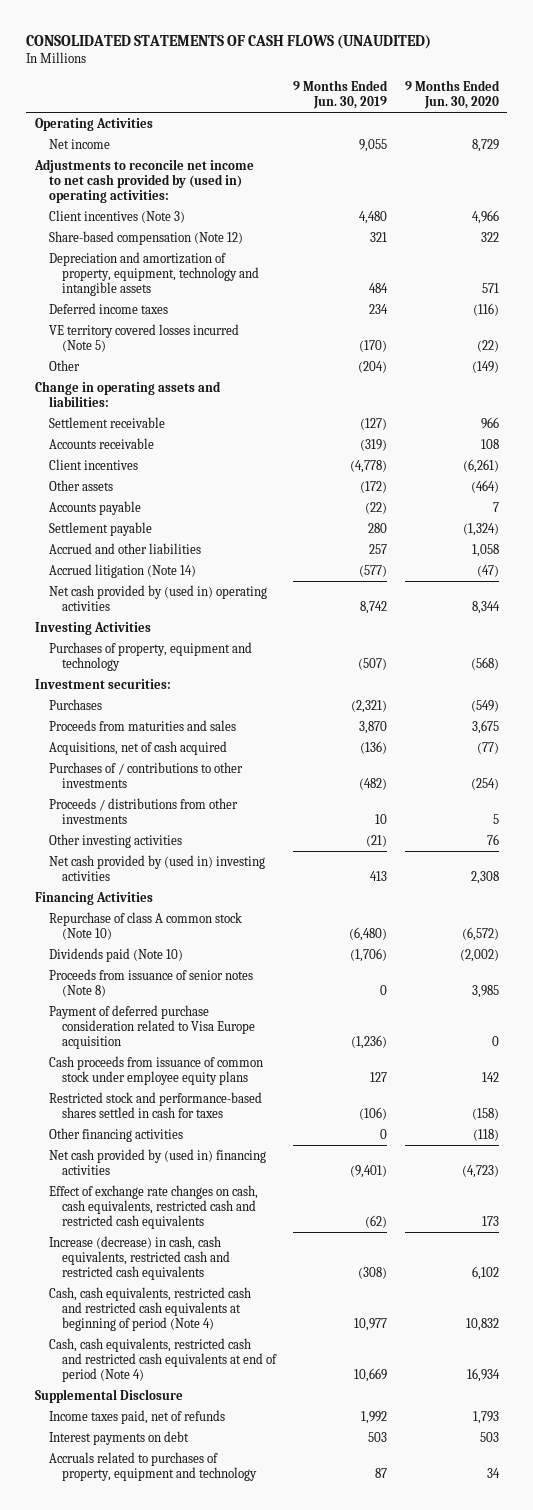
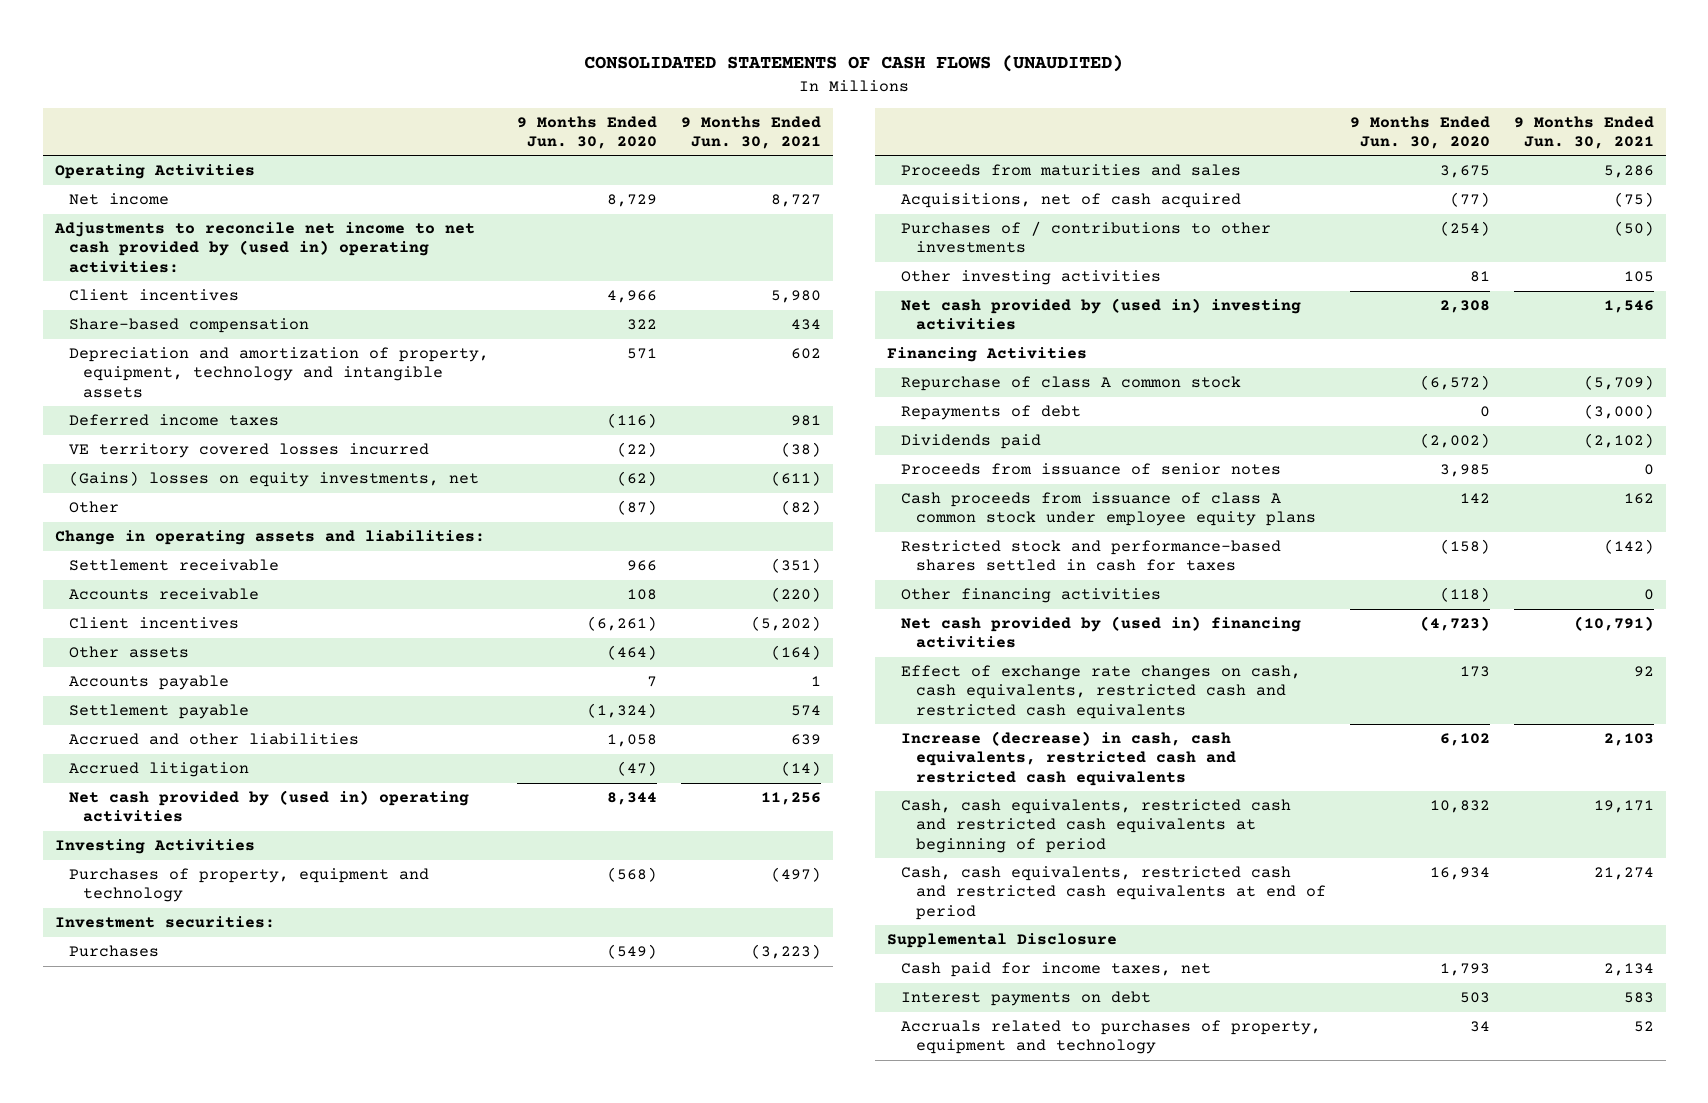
[293,80,389,110] 9 Months Ended Jun. 30, 2019 -> none
none -> [681,115,822,149] 9 Months Ended Jun. 30, 2021
[48,209,185,223] Client incentives (Note 3) -> [69,289,240,302] Client incentives
[48,230,243,245] Share-based compensation (Note 12) -> [69,318,310,334] Share-based compensation
[48,323,239,352] VE territory covered losses incurred (Note 5) -> [69,443,430,459] VE territory covered losses incurred
none -> [69,471,480,488] (Gains) losses on equity investments, net
[471,360,499,373] (149) -> [617,500,658,516] (87)
[48,563,196,578] Accrued litigation (Note 14) -> [69,762,250,778] Accrued litigation
[48,797,238,824] Proceeds / distributions from other investments -> none
[486,833,499,845] 76 -> [1469,271,1490,283] 81
[48,1004,256,1049] Payment of deferred purchase consideration related to Visa Europe acquisition -> none
[48,911,242,940] Repurchase of class A common stock (Note 10) -> [901,376,1242,392] Repurchase of class A common stock
none -> [901,405,1082,421] Repayments of debt
[48,947,183,962] Dividends paid (Note 10) -> [901,434,1042,450] Dividends paid
[48,968,253,997] Proceeds from issuance of senior notes (Note 8) -> [901,463,1282,476] Proceeds from issuance of senior notes
[48,1055,263,1085] Cash proceeds from issuance of common stock under employee equity plans -> [901,492,1316,527] Cash proceeds from issuance of class A common stock under employee equity plans
[48,1286,251,1331] Cash, cash equivalents, restricted cash and restricted cash equivalents at beginning of period (Note 4) -> [901,799,1292,853] Cash, cash equivalents, restricted cash and restricted cash equivalents at beginning of period
[48,1337,278,1382] Cash, cash equivalents, restricted cash and restricted cash equivalents at end of period (Note 4) -> [901,866,1326,920] Cash, cash equivalents, restricted cash and restricted cash equivalents at end of period
[48,1409,225,1424] Income taxes paid, net of refunds -> [901,962,1212,978] Cash paid for income taxes, net

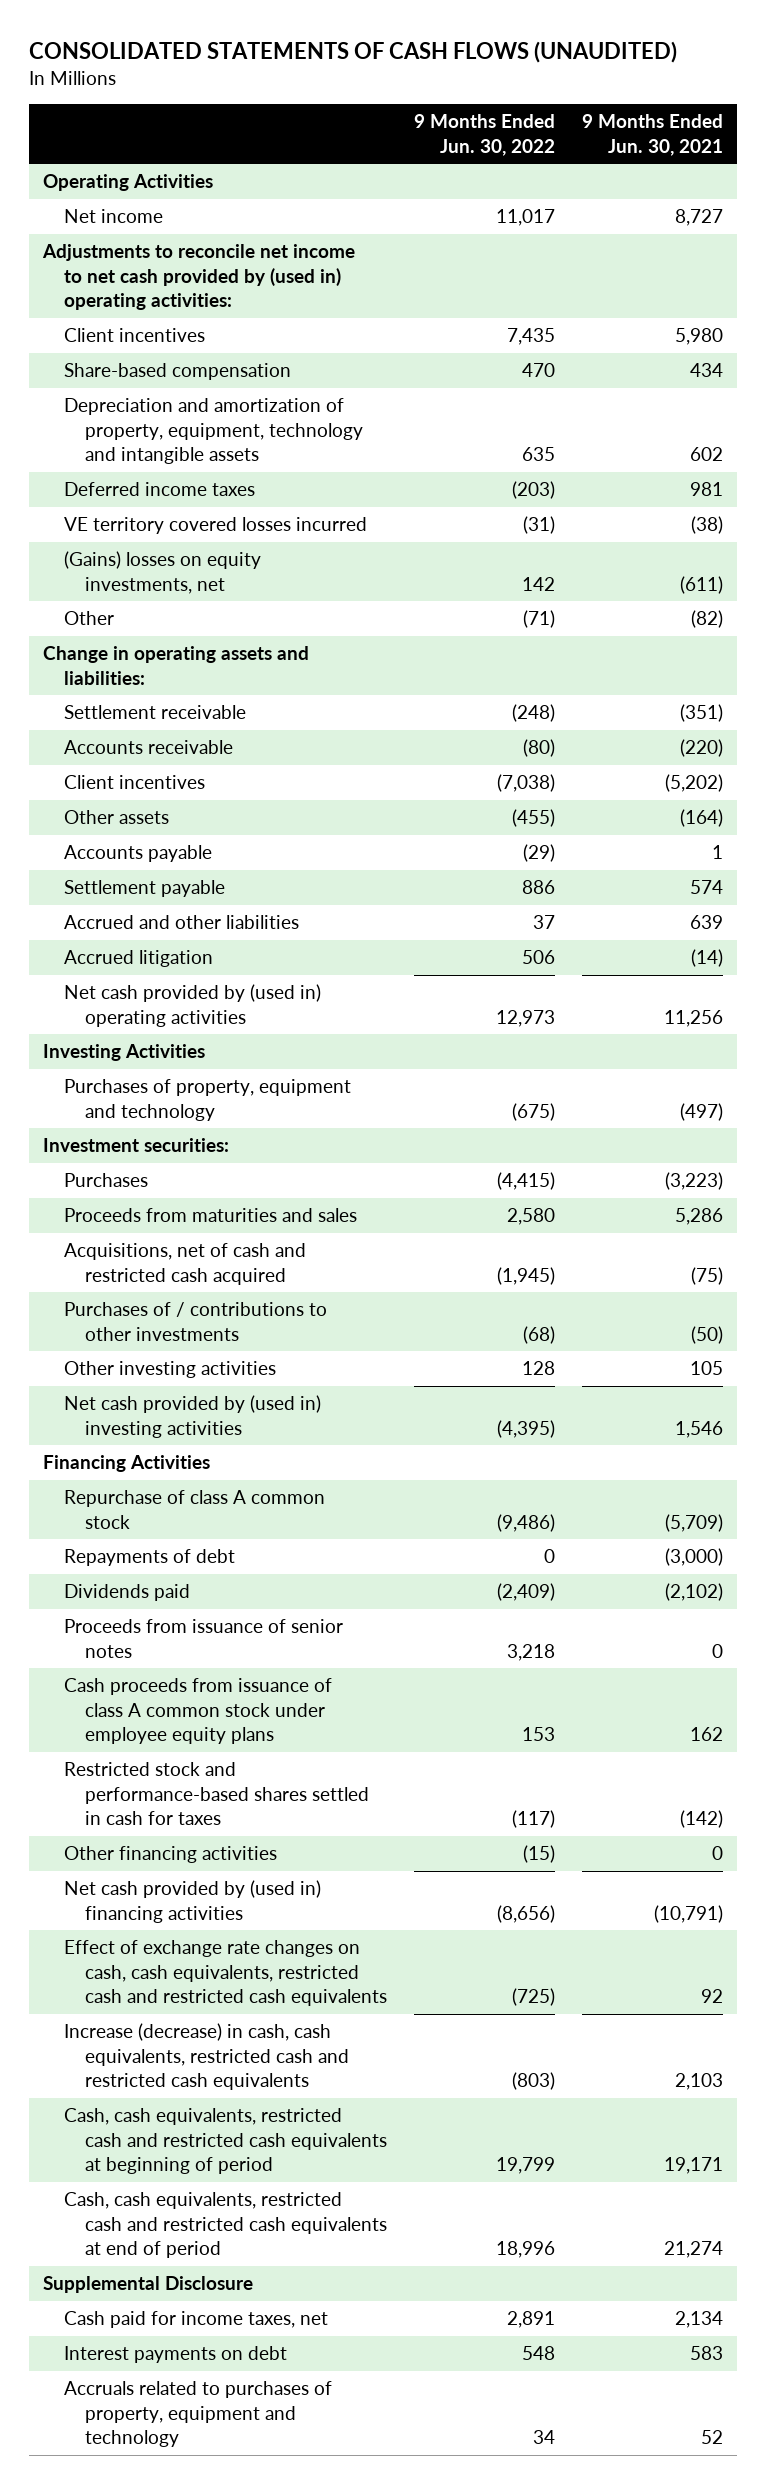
[517,115,658,149] 9 Months Ended Jun. 30, 2020 -> none
none -> [414,114,556,156] 9 Months Ended Jun. 30, 2022
[901,193,1242,209] Acquisitions, net of cash acquired -> [63,1243,306,1285] Acquisitions, net of cash and restricted cash acquired

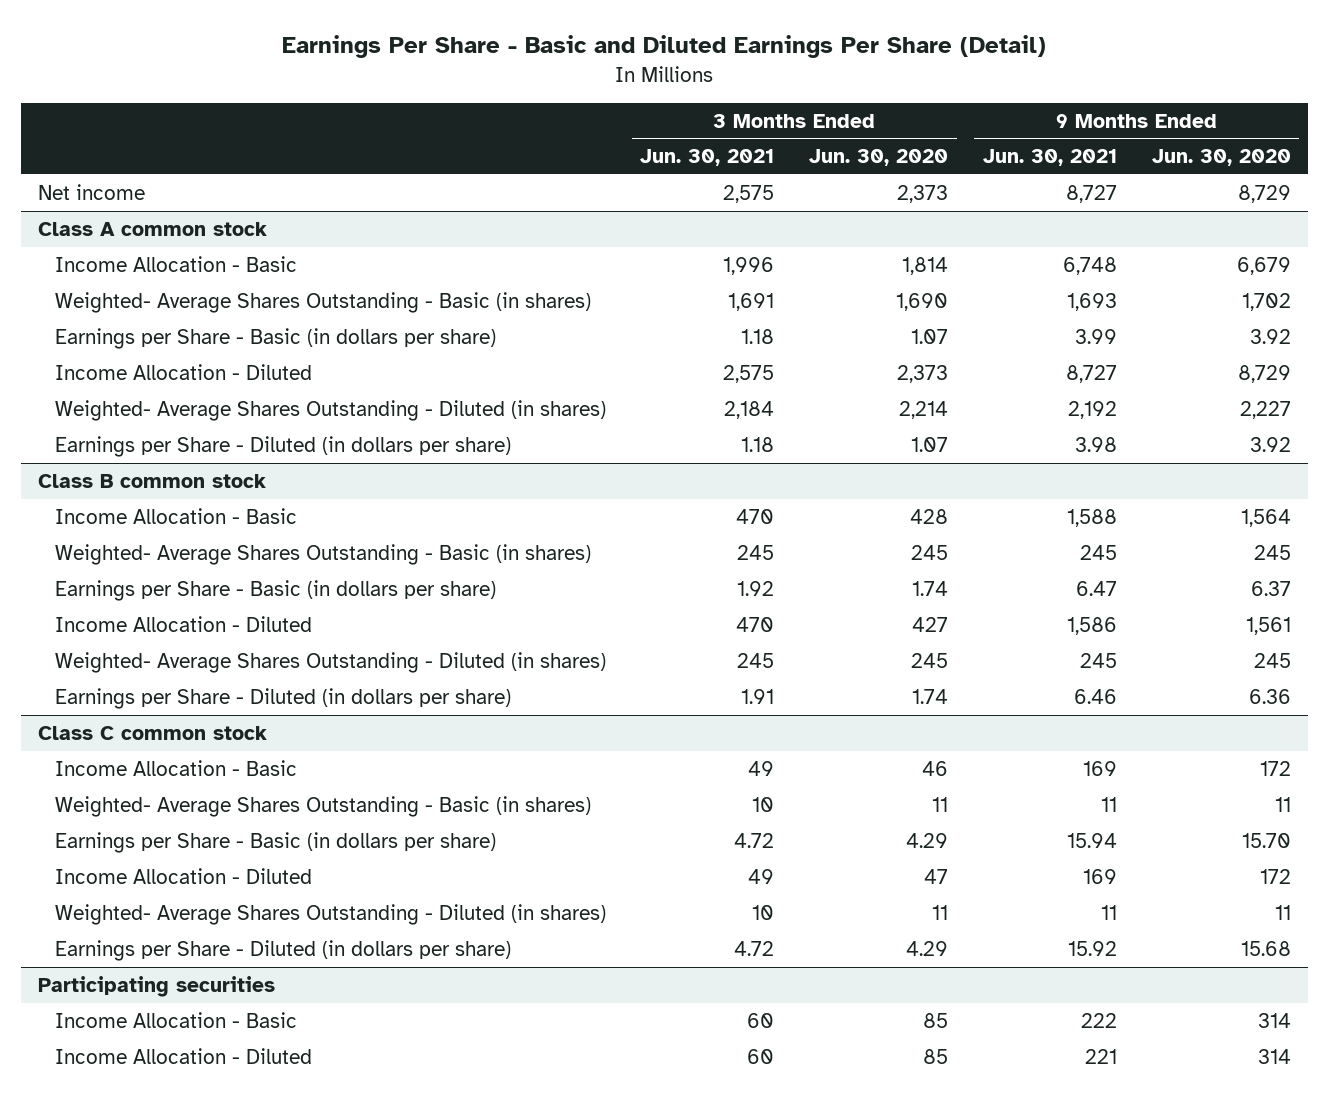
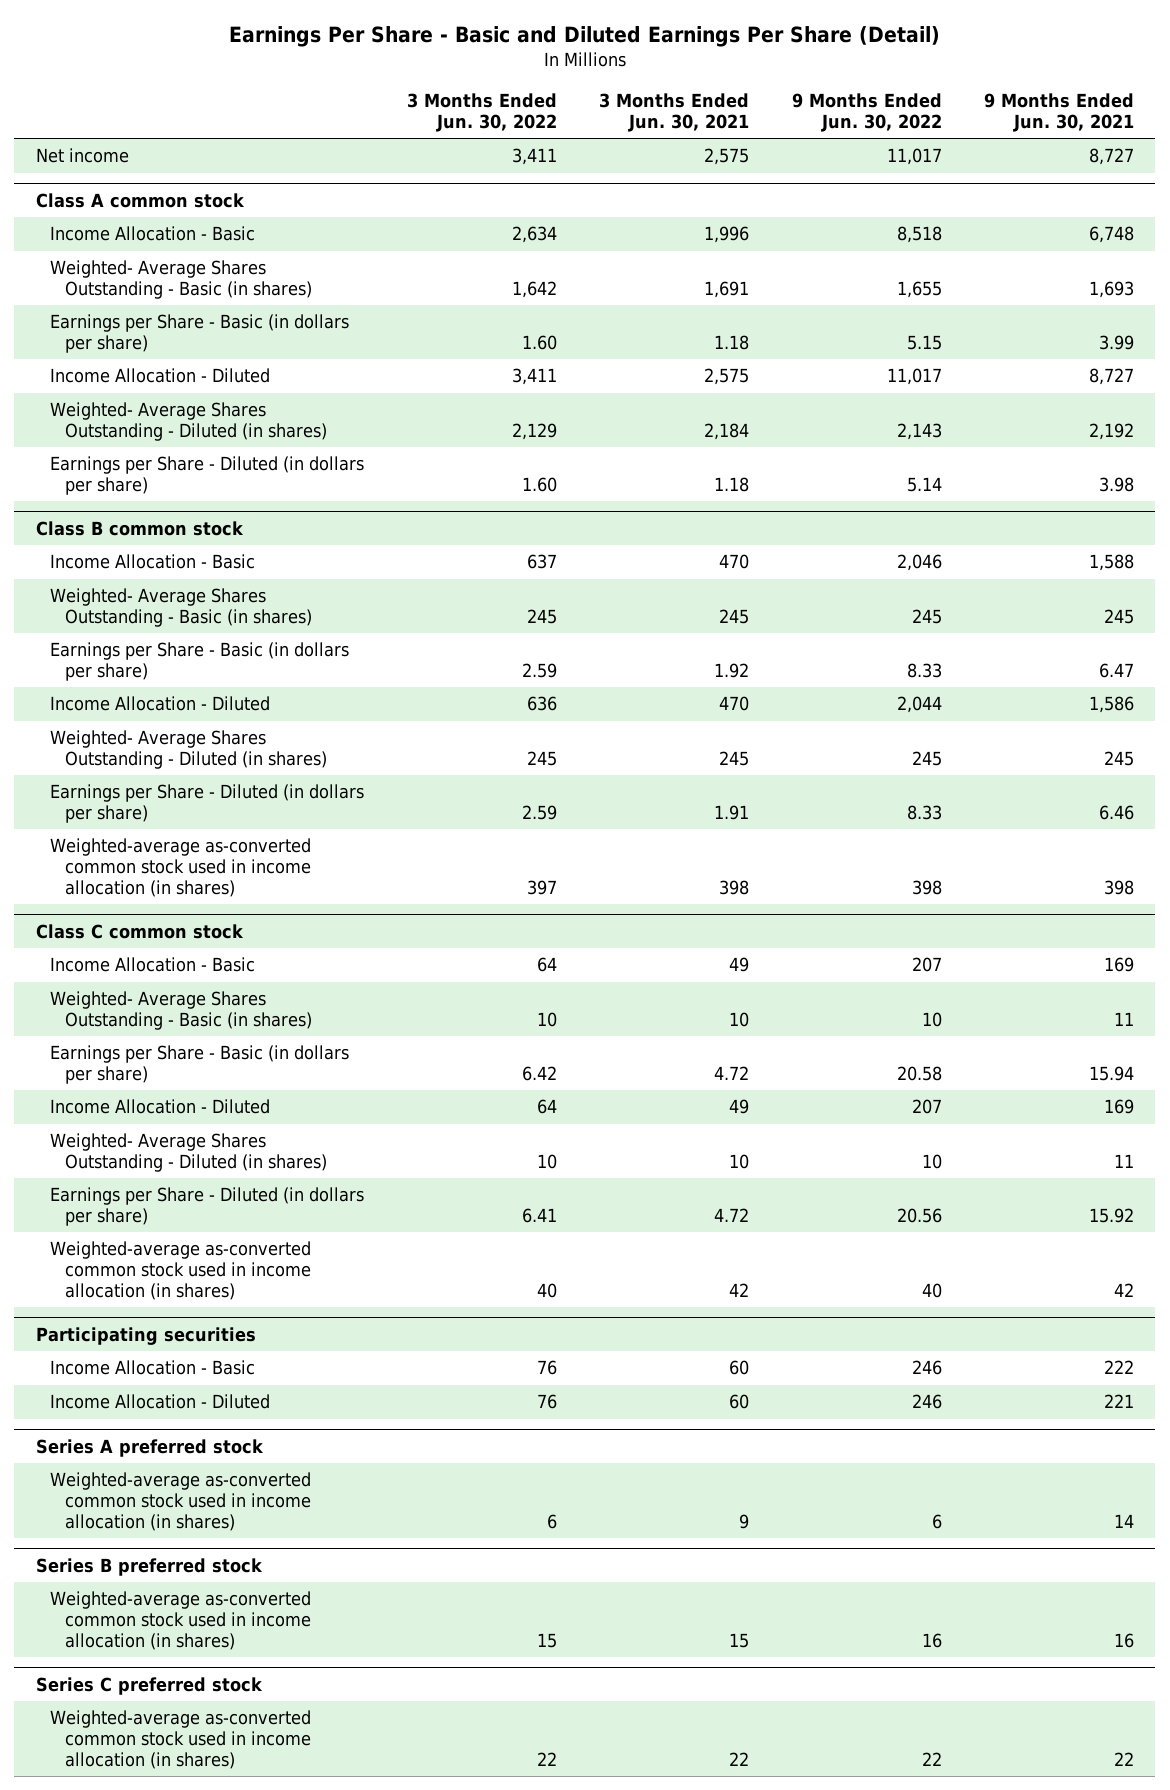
[809,149,949,167] Jun. 30, 2020 -> none
[1151,149,1291,167] Jun. 30, 2020 -> none
none -> [406,93,557,133] 3 Months Ended Jun. 30, 2022
none -> [791,93,942,133] 9 Months Ended Jun. 30, 2022
none -> [50,838,312,898] Weighted-average as-converted common stock used in income allocation (in shares)
none -> [50,1241,312,1301] Weighted-average as-converted common stock used in income allocation (in shares)
none -> [35,1438,264,1457] Series A preferred stock
none -> [50,1472,312,1532] Weighted-average as-converted common stock used in income allocation (in shares)
none -> [35,1557,263,1576] Series B preferred stock
none -> [50,1591,312,1651] Weighted-average as-converted common stock used in income allocation (in shares)
none -> [35,1676,263,1695] Series C preferred stock
none -> [50,1710,312,1770] Weighted-average as-converted common stock used in income allocation (in shares)

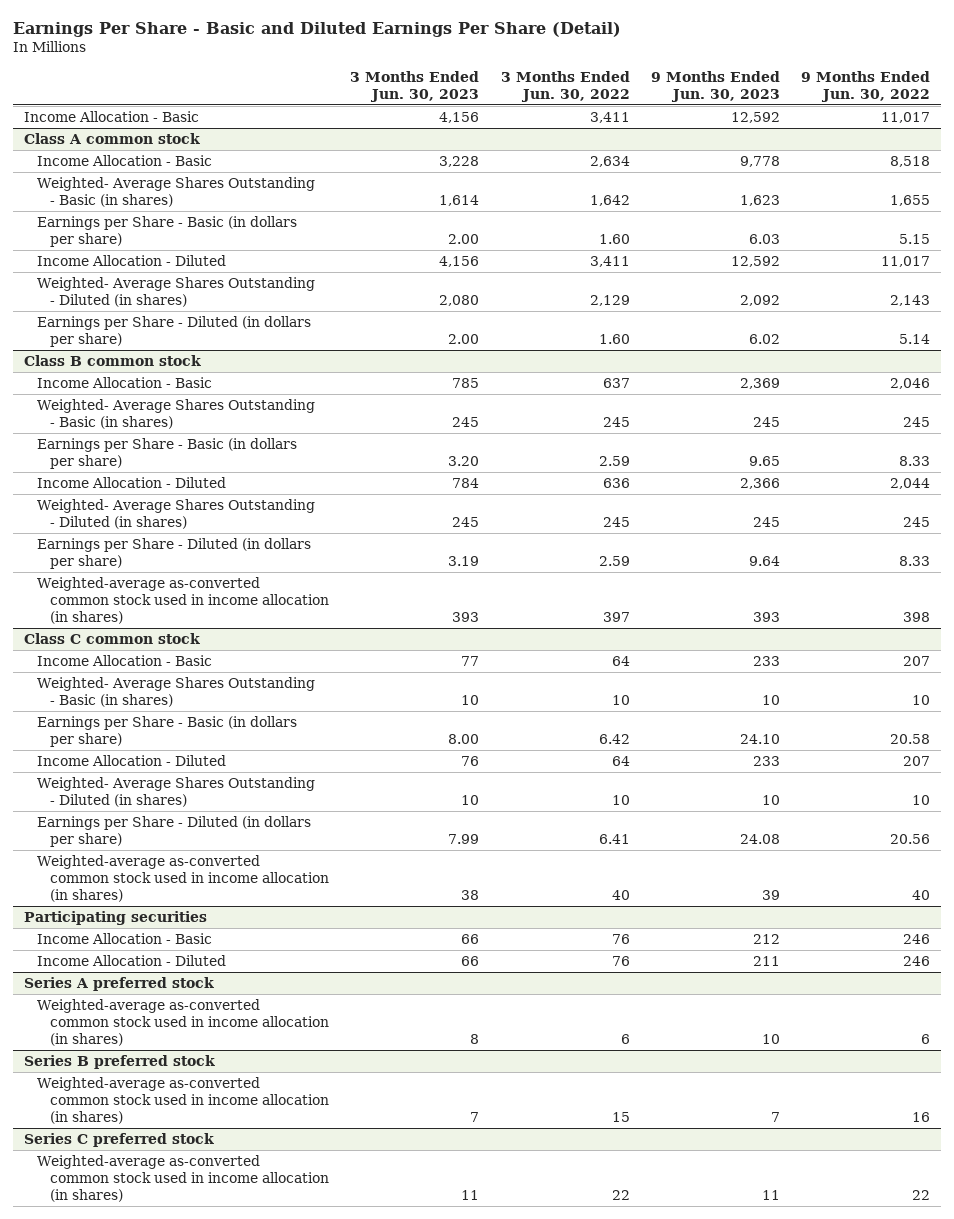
[599,93,750,133] 3 Months Ended Jun. 30, 2021 -> none
[984,93,1135,133] 9 Months Ended Jun. 30, 2021 -> none
none -> [350,70,480,102] 3 Months Ended Jun. 30, 2023
none -> [650,70,780,102] 9 Months Ended Jun. 30, 2023
[35,148,129,164] Net income -> [23,110,199,122] Income Allocation - Basic

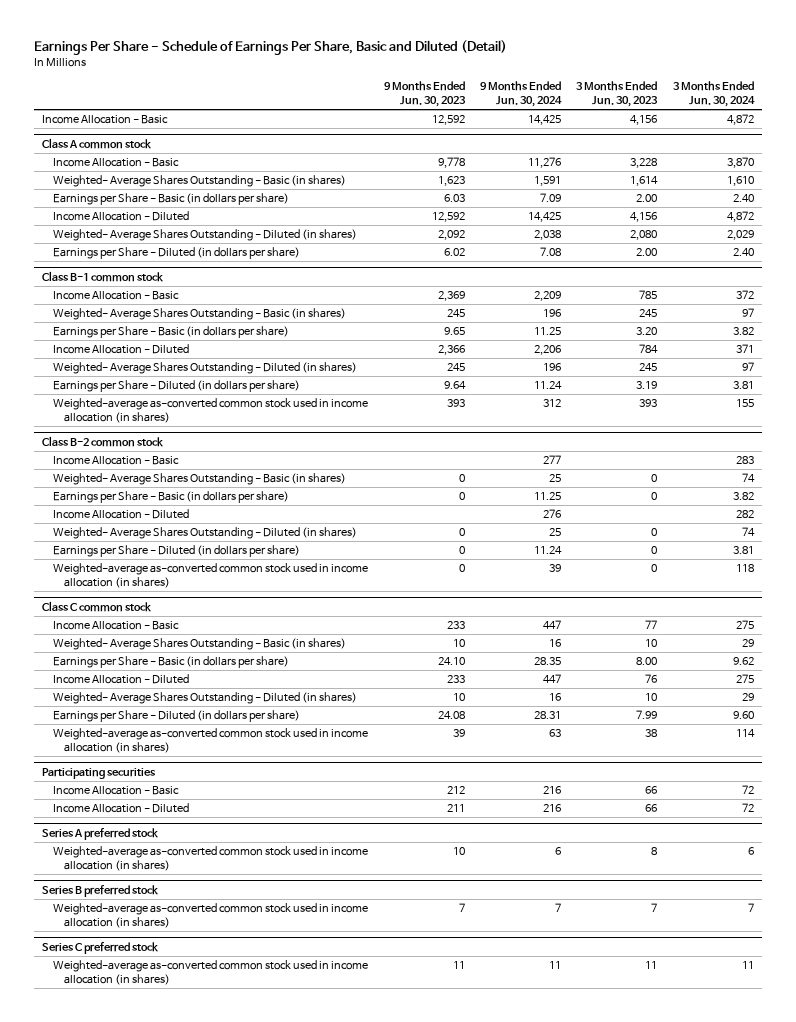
[13,22,622,38] Earnings Per Share - Basic and Diluted Earnings Per Share (Detail) -> [33,40,507,56] Earnings Per Share - Schedule of Earnings Per Share, Basic and Diluted (Detail)
[500,70,630,102] 3 Months Ended Jun. 30, 2022 -> none
[801,70,931,102] 9 Months Ended Jun. 30, 2022 -> none
none -> [479,81,562,108] 9 Months Ended Jun. 30, 2024
none -> [672,81,755,108] 3 Months Ended Jun. 30, 2024
[23,354,201,366] Class B common stock -> [41,270,164,282] Class B-1 common stock
none -> [41,435,164,447] Class B-2 common stock
none -> [53,455,180,465] Income Allocation - Basic
none -> [53,472,347,485] Weighted- Average Shares Outstanding - Basic (in shares)
none -> [53,490,290,503] Earnings per Share - Basic (in dollars per share)
none -> [53,508,190,519] Income Allocation - Diluted
none -> [53,526,358,539] Weighted- Average Shares Outstanding - Diluted (in shares)
none -> [53,544,301,557] Earnings per Share - Diluted (in dollars per share)
none -> [53,562,369,588] Weighted-average as-converted common stock used in income allocation (in shares)

